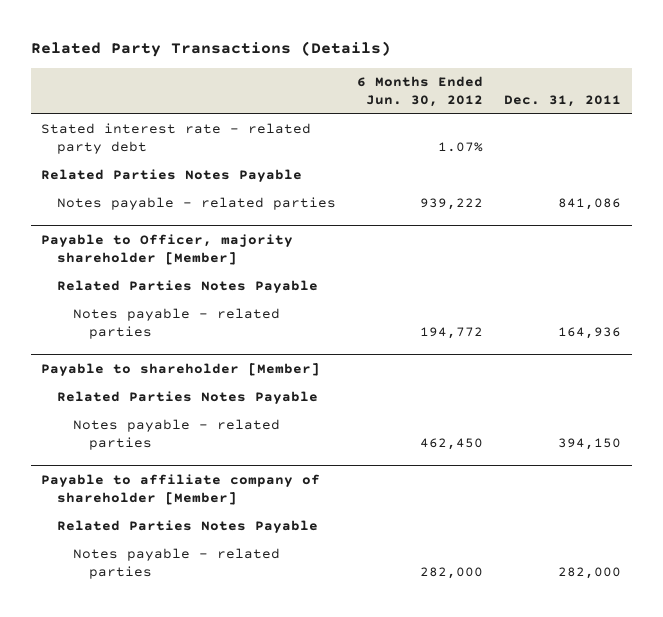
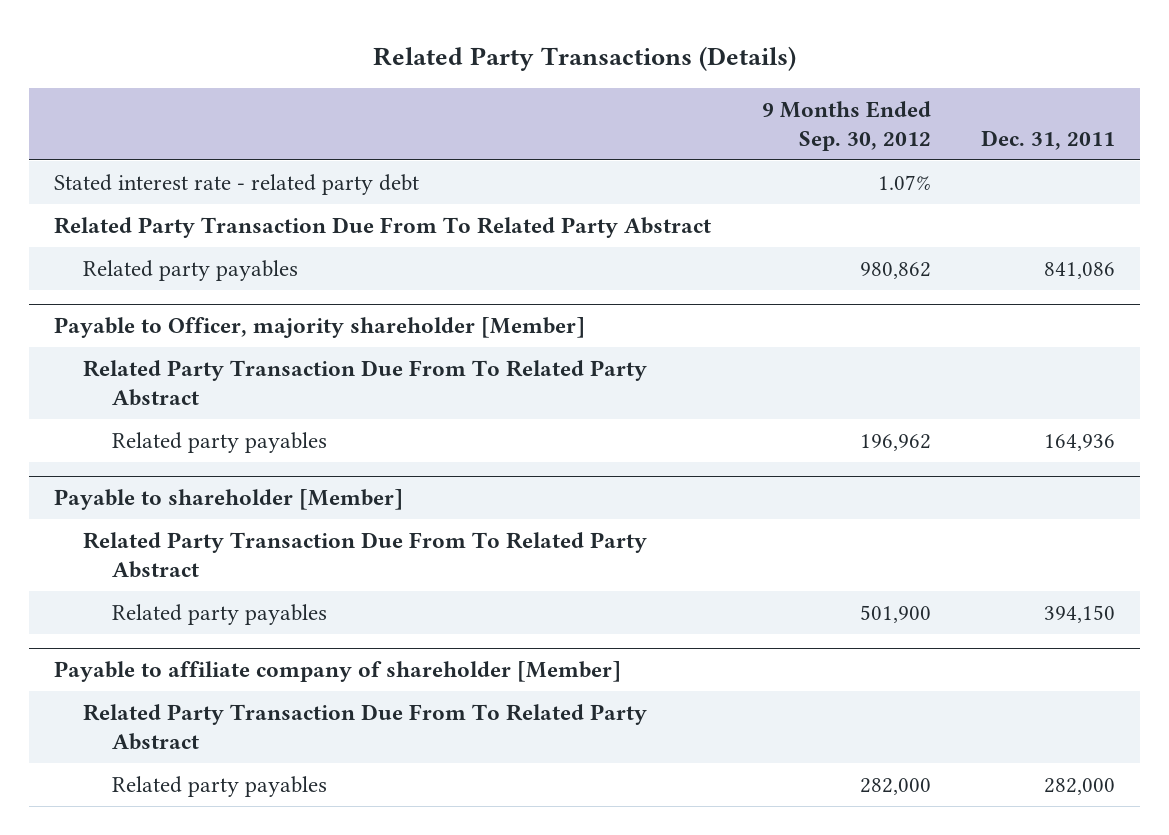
[357,76,484,107] 6 Months Ended Jun. 30, 2012 -> none
none -> [761,100,931,151] 9 Months Ended Sep. 30, 2012
[41,169,303,183] Related Parties Notes Payable -> [54,216,712,238] Related Party Transaction Due From To Related Party Abstract
[57,197,337,211] Notes payable - related parties -> [83,259,299,281] Related party payables
[57,280,319,294] Related Parties Notes Payable -> [83,359,648,406] Related Party Transaction Due From To Related Party Abstract
[73,308,281,340] Notes payable - related parties -> [111,431,327,453] Related party payables
[57,391,319,405] Related Parties Notes Payable -> [83,531,648,578] Related Party Transaction Due From To Related Party Abstract
[73,419,281,451] Notes payable - related parties -> [111,603,327,625] Related party payables
[57,520,319,534] Related Parties Notes Payable -> [83,703,648,750] Related Party Transaction Due From To Related Party Abstract
[73,548,281,580] Notes payable - related parties -> [111,775,327,797] Related party payables

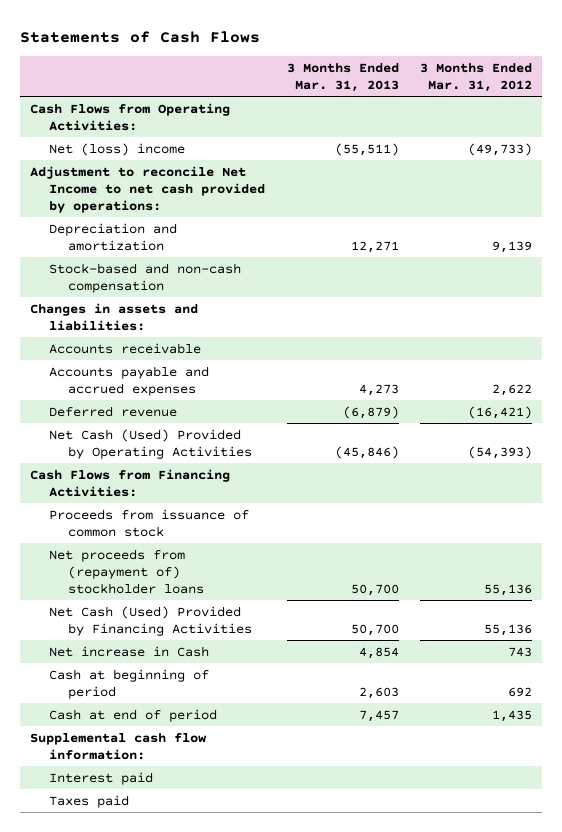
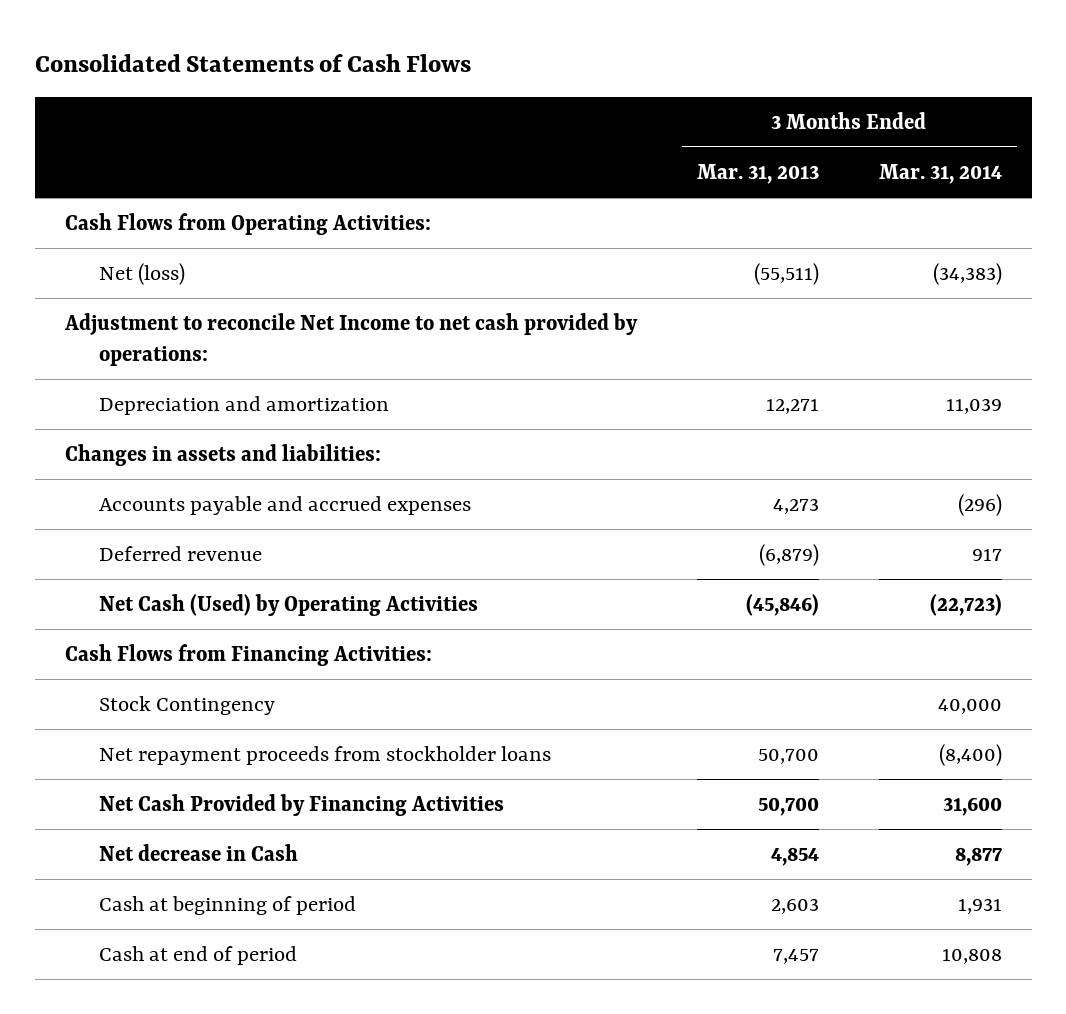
[19,30,260,43] Statements of Cash Flows -> [34,54,471,73] Consolidated Statements of Cash Flows
[419,62,532,92] 3 Months Ended Mar. 31, 2012 -> none
none -> [878,163,1002,184] Mar. 31, 2014
[49,142,186,156] Net (loss) income -> [99,263,186,286] Net (loss)
[49,262,242,293] Stock-based and non-cash compensation -> none
[49,342,202,354] Accounts receivable -> none
[49,428,253,459] Net Cash (Used) Provided by Operating Activities -> [99,594,479,617] Net Cash (Used) by Operating Activities
[49,508,250,537] Proceeds from issuance of common stock -> none
none -> [99,696,276,716] Stock Contingency
[49,548,205,594] Net proceeds from (repayment of) stockholder loans -> [99,746,552,766] Net repayment proceeds from stockholder loans
[49,605,253,636] Net Cash (Used) Provided by Financing Activities -> [99,794,505,817] Net Cash Provided by Financing Activities
[49,645,210,657] Net increase in Cash -> [99,844,299,862] Net decrease in Cash
[30,732,208,760] Supplemental cash flow information: -> none
[49,771,154,785] Interest paid -> none
[49,794,130,808] Taxes paid -> none

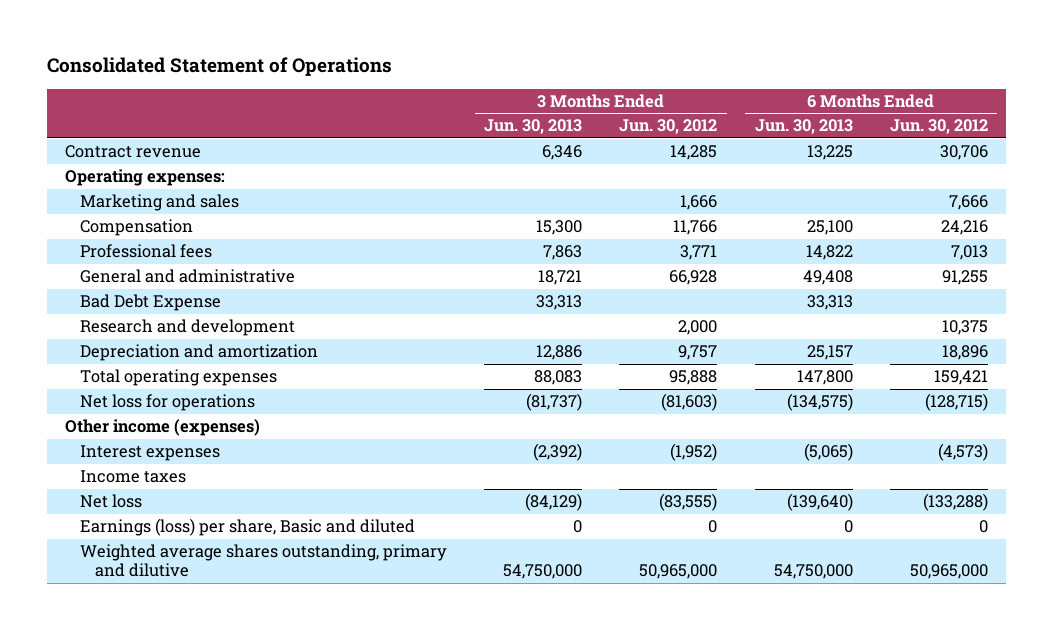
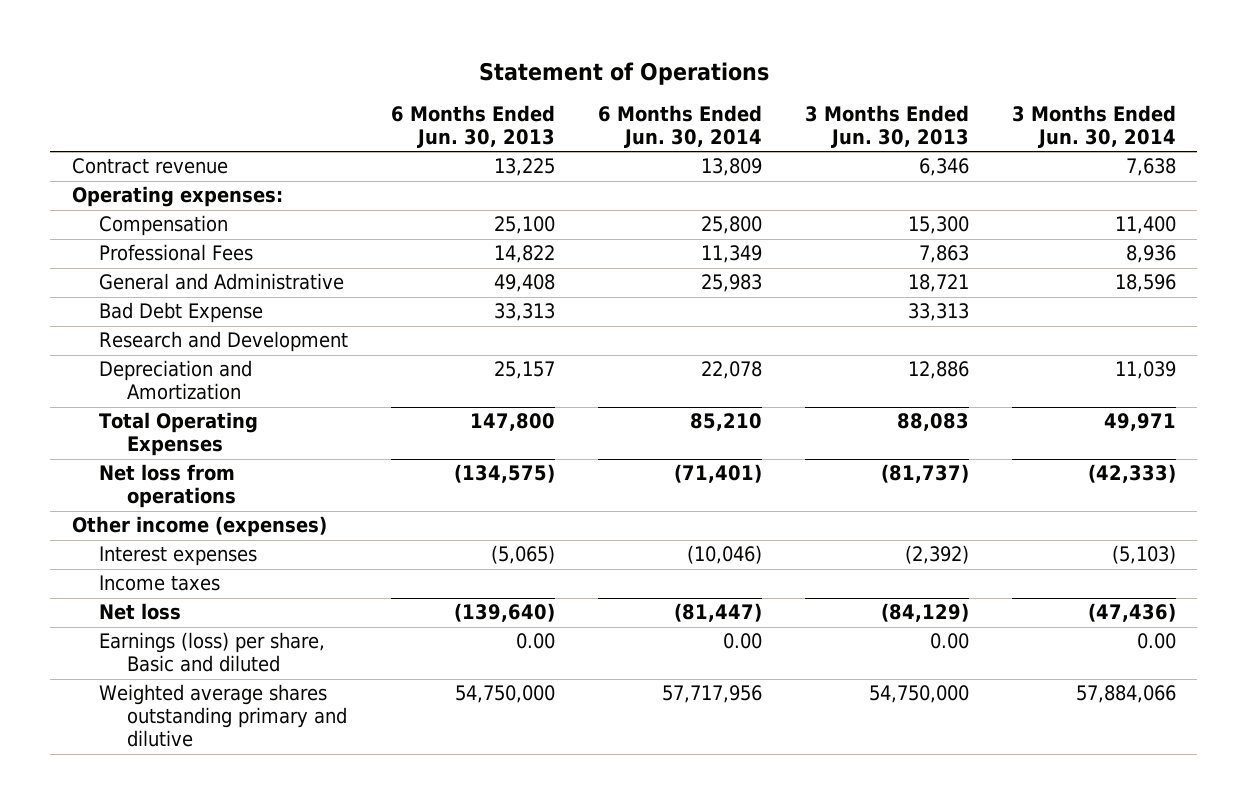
[46,57,392,77] Consolidated Statement of Operations -> [478,62,769,86] Statement of Operations
[619,119,718,135] Jun. 30, 2012 -> none
[889,119,988,135] Jun. 30, 2012 -> none
none -> [597,105,762,149] 6 Months Ended Jun. 30, 2014
none -> [1011,105,1176,149] 3 Months Ended Jun. 30, 2014
[80,194,240,212] Marketing and sales -> none
[80,244,213,259] Professional fees -> [99,244,254,262] Professional Fees
[80,269,296,284] General and administrative -> [99,273,345,291] General and Administrative
[80,319,296,337] Research and development -> [99,331,349,353] Research and Development
[80,344,319,362] Depreciation and amortization -> [99,360,253,401] Depreciation and Amortization
[80,369,278,387] Total operating expenses -> [99,412,259,457] Total Operating Expenses
[80,394,256,412] Net loss for operations -> [99,464,236,509] Net loss from operations
[573,520,583,534] 0 -> [929,633,969,650] 0.00
[843,520,853,534] 0 -> [516,633,556,650] 0.00
[80,544,448,578] Weighted average shares outstanding, primary and dilutive -> [99,684,347,748] Weighted average shares outstanding primary and dilutive

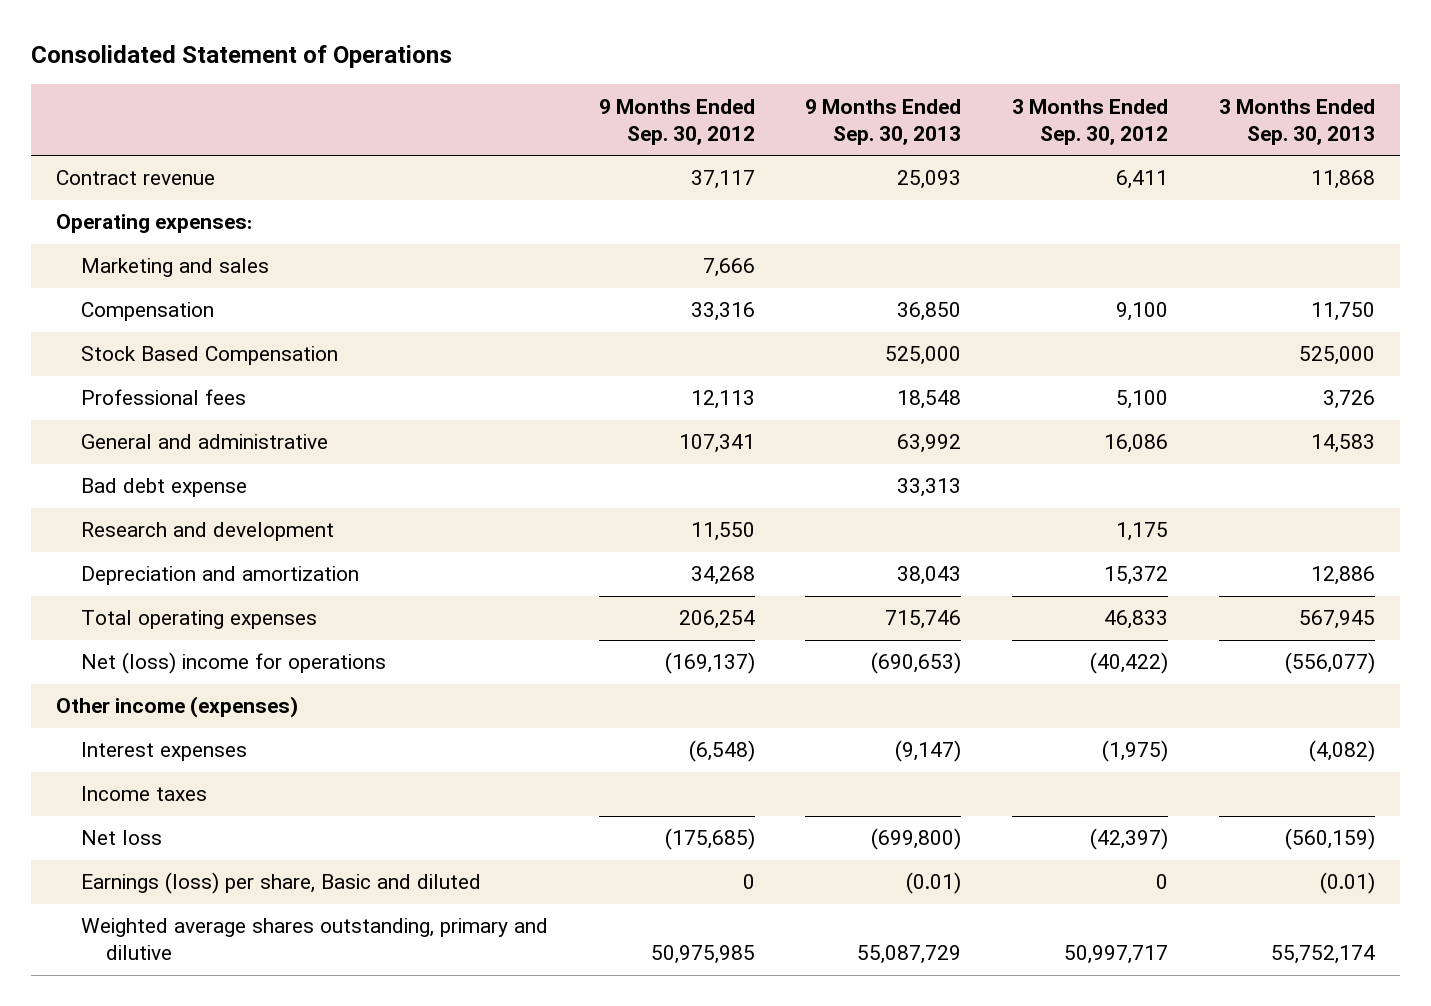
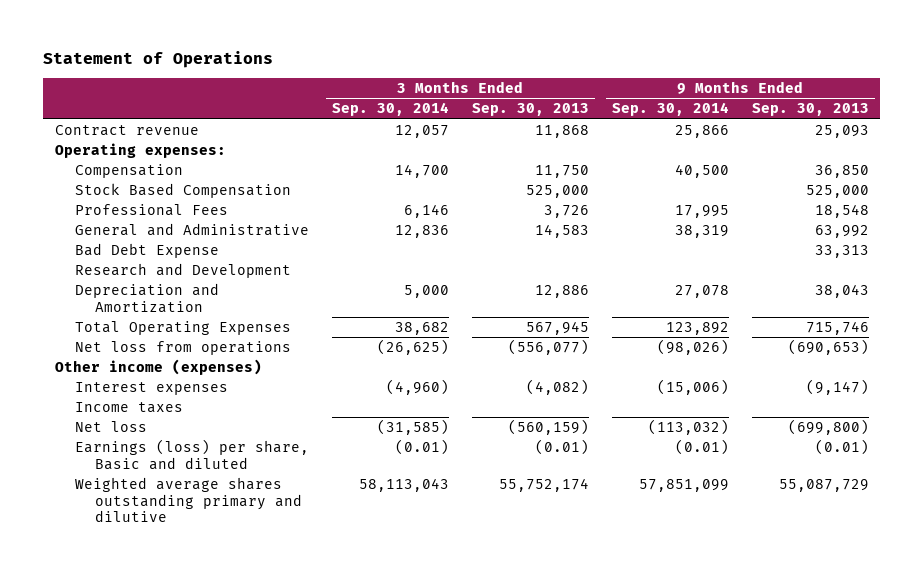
[30,45,452,69] Consolidated Statement of Operations -> [42,51,273,69] Statement of Operations
[598,98,755,145] 9 Months Ended Sep. 30, 2012 -> none
[1012,98,1169,145] 3 Months Ended Sep. 30, 2012 -> none
none -> [331,102,449,117] Sep. 30, 2014
none -> [611,102,729,117] Sep. 30, 2014
[80,258,269,278] Marketing and sales -> none
[80,389,246,406] Professional fees -> [74,203,228,216] Professional Fees
[80,434,328,450] General and administrative -> [74,222,309,236] General and Administrative
[80,478,247,498] Bad debt expense -> [74,242,219,258] Bad Debt Expense
[80,522,334,542] Research and development -> [74,262,291,278] Research and Development
[80,566,359,586] Depreciation and amortization -> [74,282,219,313] Depreciation and Amortization
[80,610,317,630] Total operating expenses -> [74,320,291,335] Total Operating Expenses
[80,652,386,675] Net (loss) income for operations -> [74,340,291,355] Net loss from operations
[80,918,548,961] Weighted average shares outstanding, primary and dilutive -> [74,476,302,523] Weighted average shares outstanding primary and dilutive

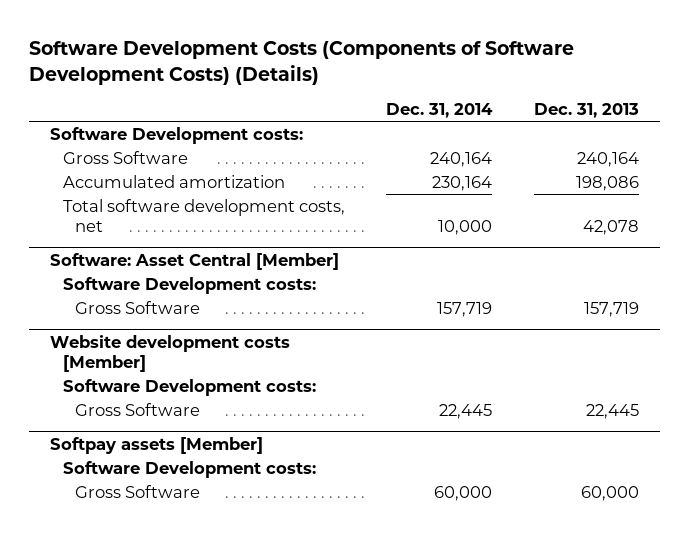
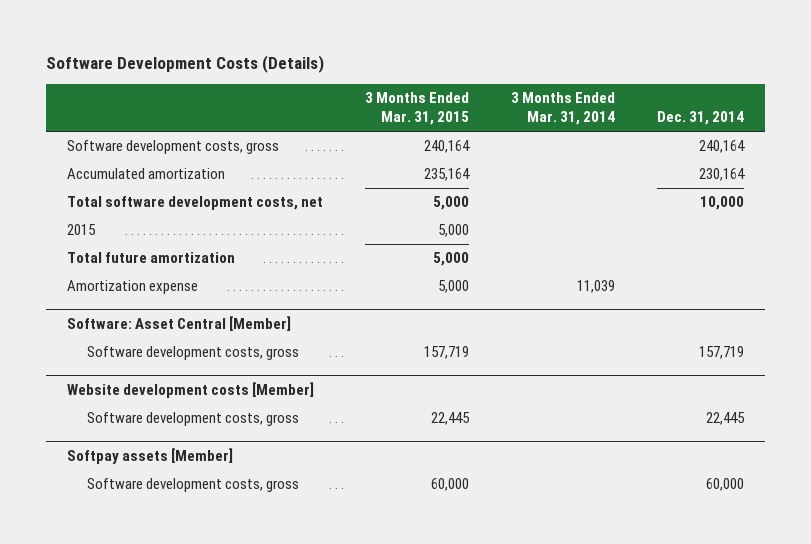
[29,41,575,85] Software Development Costs (Components of Software Development Costs) (Details) -> [46,55,325,74] Software Development Costs (Details)
[533,103,639,119] Dec. 31, 2013 -> none
none -> [365,92,470,126] 3 Months Ended Mar. 31, 2015
none -> [511,92,616,126] 3 Months Ended Mar. 31, 2014
[50,126,304,144] Software Development costs: -> none
[62,150,188,164] Gross Software -> [67,140,280,155] Software development costs, gross
none -> [67,224,97,236] 2015
none -> [67,252,236,264] Total future amortization
none -> [67,280,199,295] Amortization expense
[62,276,316,294] Software Development costs: -> none
[75,300,201,314] Gross Software -> [87,346,300,361] Software development costs, gross
[62,378,316,396] Software Development costs: -> none
[75,402,201,416] Gross Software -> [87,412,300,427] Software development costs, gross
[62,460,316,478] Software Development costs: -> none
[75,484,201,498] Gross Software -> [87,478,300,493] Software development costs, gross

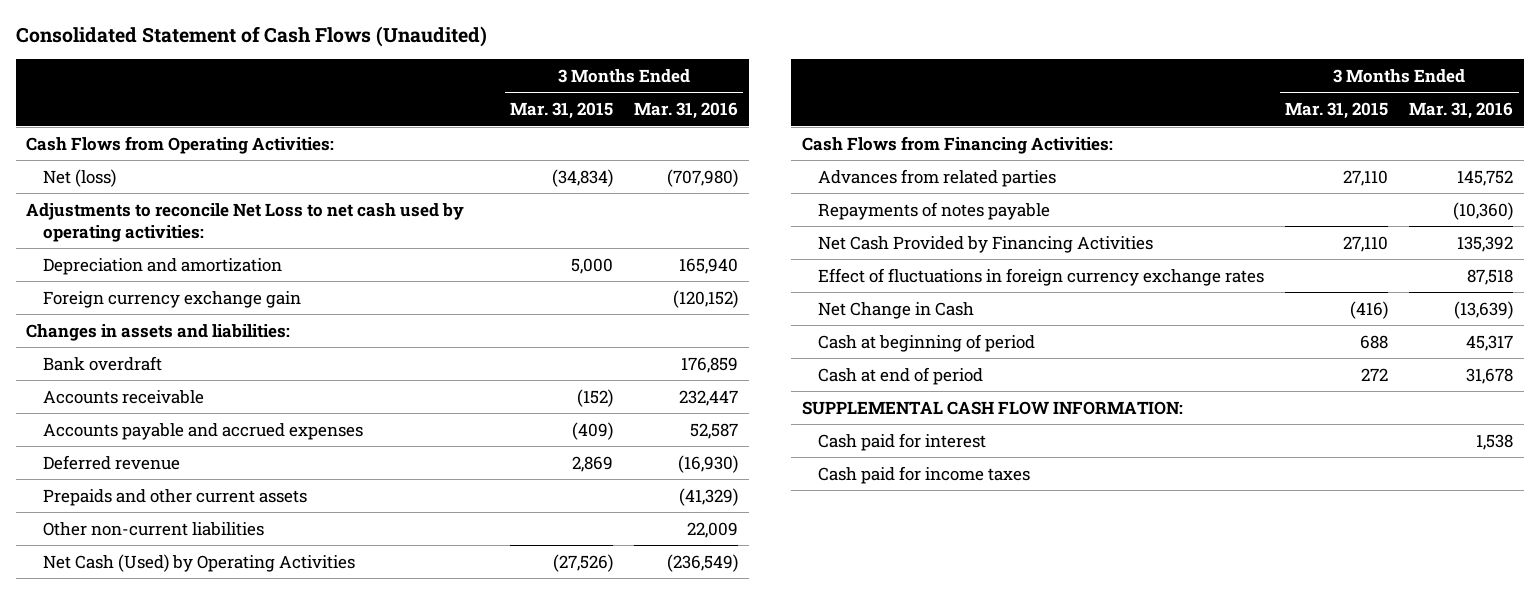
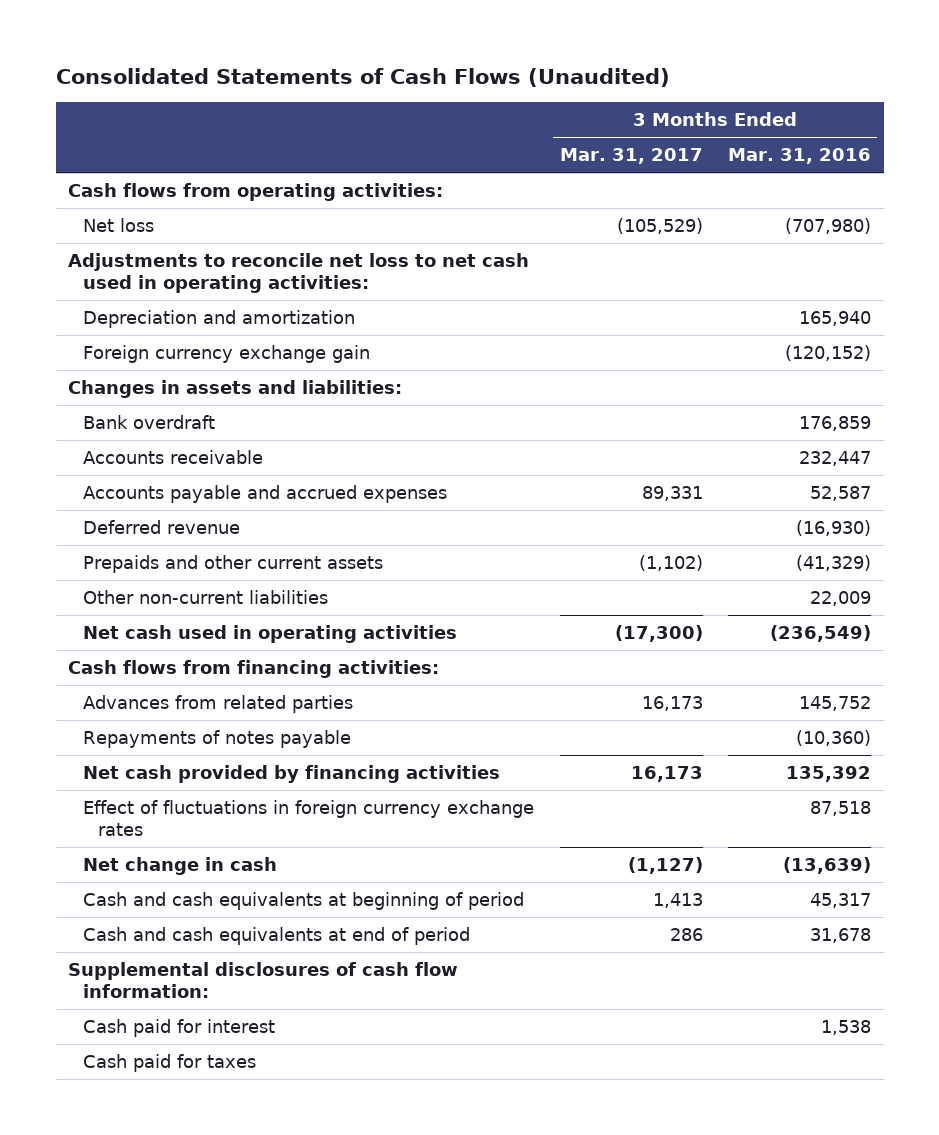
[15,26,487,48] Consolidated Statement of Cash Flows (Unaudited) -> [55,67,670,87] Consolidated Statements of Cash Flows (Unaudited)
[510,102,614,120] Mar. 31, 2015 -> none
none -> [559,148,703,165] Mar. 31, 2017
[26,135,335,154] Cash Flows from Operating Activities: -> [68,183,444,202] Cash flows from operating activities:
[42,168,116,187] Net (loss) -> [83,218,155,233] Net loss
[26,202,465,242] Adjustments to reconcile Net Loss to net cash used by operating activities: -> [68,253,530,294] Adjustments to reconcile net loss to net cash used in operating activities:
[42,553,355,572] Net Cash (Used) by Operating Activities -> [83,625,458,644] Net cash used in operating activities
[801,135,1113,154] Cash Flows from Financing Activities: -> [68,660,440,679] Cash flows from financing activities:
[818,235,1154,253] Net Cash Provided by Financing Activities -> [83,765,501,784] Net cash provided by financing activities
[818,301,975,319] Net Change in Cash -> [83,857,278,876] Net change in cash
[818,333,1036,352] Cash at beginning of period -> [83,892,525,911] Cash and cash equivalents at beginning of period
[818,366,984,385] Cash at end of period -> [83,927,471,946] Cash and cash equivalents at end of period
[801,400,1183,415] SUPPLEMENTAL CASH FLOW INFORMATION: -> [68,962,459,999] Supplemental disclosures of cash flow information:
[818,465,1031,484] Cash paid for income taxes -> [83,1054,257,1073] Cash paid for taxes

